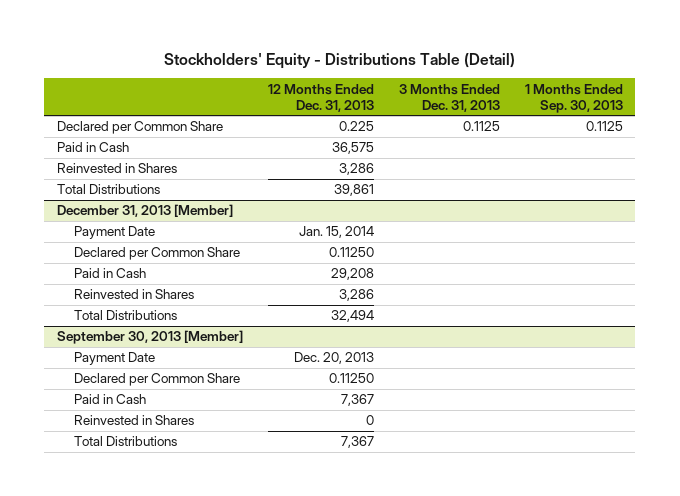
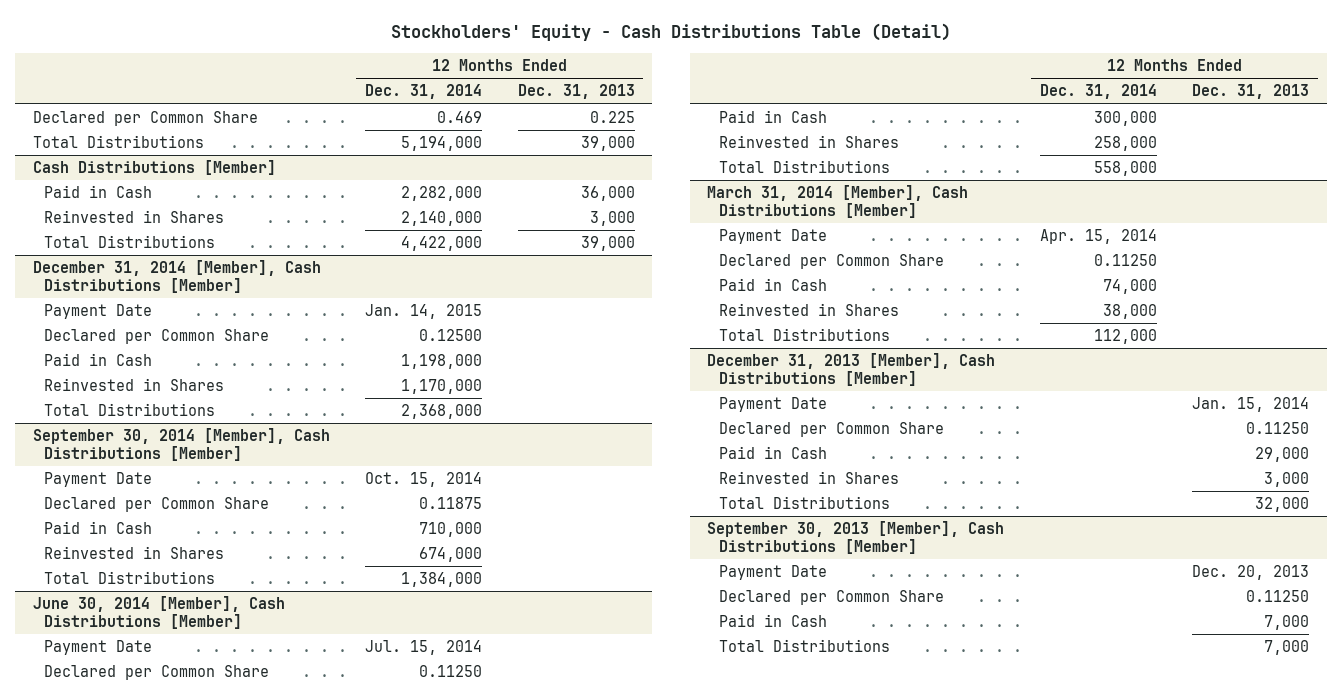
[163,52,515,69] Stockholders' Equity - Distributions Table (Detail) -> [390,23,951,42] Stockholders' Equity - Cash Distributions Table (Detail)
[398,83,500,112] 3 Months Ended Dec. 31, 2013 -> none
[524,83,623,113] 1 Months Ended Sep. 30, 2013 -> none
none -> [365,84,483,100] Dec. 31, 2014
[56,142,129,153] Paid in Cash -> none
[56,163,177,174] Reinvested in Shares -> none
[333,184,374,197] 39,861 -> [580,136,635,152] 39,000
none -> [32,160,276,176] Cash Distributions [Member]
none -> [43,185,152,199] Paid in Cash
none -> [43,210,224,224] Reinvested in Shares
none -> [43,235,215,249] Total Distributions
none -> [32,260,321,293] December 31, 2014 [Member], Cash Distributions [Member]
none -> [43,304,152,320] Payment Date
none -> [43,329,269,345] Declared per Common Share
none -> [43,353,152,367] Paid in Cash
none -> [43,378,224,392] Reinvested in Shares
none -> [43,403,215,417] Total Distributions
none -> [32,428,330,461] September 30, 2014 [Member], Cash Distributions [Member]
none -> [43,472,152,488] Payment Date
none -> [43,497,269,513] Declared per Common Share
none -> [43,521,152,535] Paid in Cash
none -> [43,546,224,560] Reinvested in Shares
none -> [43,571,215,585] Total Distributions
none -> [32,596,285,629] June 30, 2014 [Member], Cash Distributions [Member]
none -> [43,640,152,656] Payment Date
none -> [43,665,269,681] Declared per Common Share
none -> [718,110,827,124] Paid in Cash
none -> [718,135,899,149] Reinvested in Shares
none -> [718,160,890,174] Total Distributions
none -> [707,185,969,218] March 31, 2014 [Member], Cash Distributions [Member]
none -> [718,229,827,245] Payment Date
none -> [718,254,944,270] Declared per Common Share
none -> [718,278,827,292] Paid in Cash
none -> [718,303,899,317] Reinvested in Shares
none -> [718,328,890,342] Total Distributions
[56,204,233,218] December 31, 2013 [Member] -> [707,353,996,386] December 31, 2013 [Member], Cash Distributions [Member]
[330,268,374,281] 29,208 -> [1255,447,1310,463] 29,000
[338,289,374,302] 3,286 -> [1264,472,1310,488] 3,000
[330,310,374,323] 32,494 -> [1255,497,1310,513] 32,000
[56,330,243,345] September 30, 2013 [Member] -> [707,521,1005,554] September 30, 2013 [Member], Cash Distributions [Member]
[74,415,195,426] Reinvested in Shares -> none
[340,394,374,407] 7,367 -> [1264,615,1310,631] 7,000
[340,436,374,449] 7,367 -> [1264,640,1310,656] 7,000

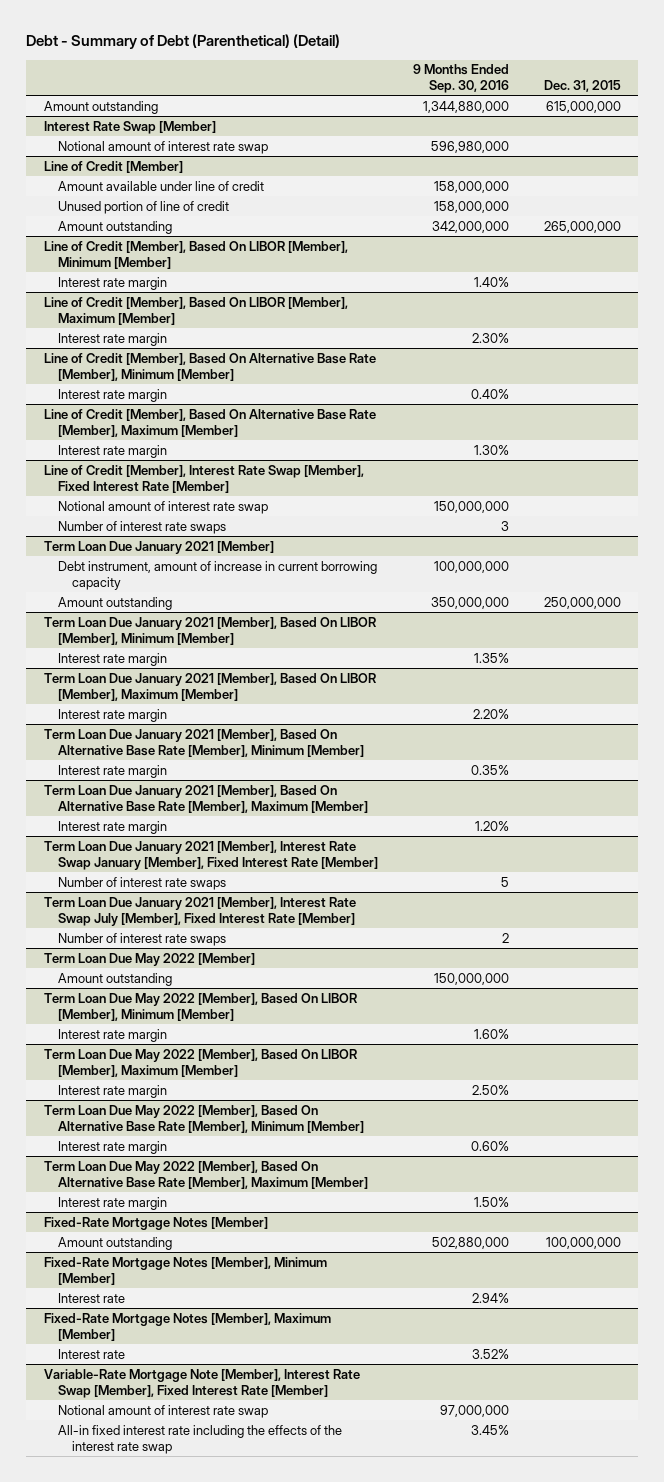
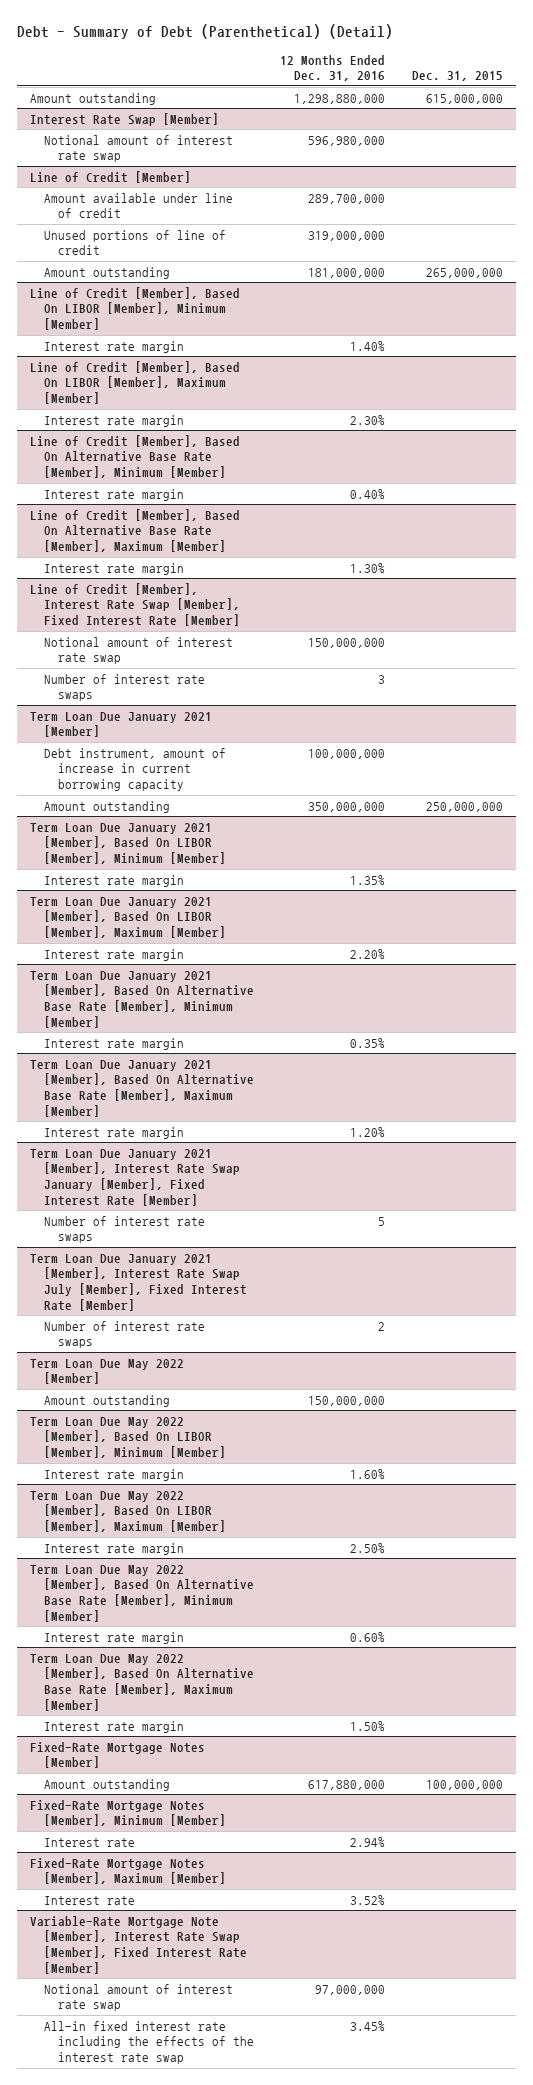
[412,64,509,94] 9 Months Ended Sep. 30, 2016 -> none
none -> [280,54,386,82] 12 Months Ended Dec. 31, 2016
[57,200,229,214] Unused portion of line of credit -> [44,229,227,256] Unused portions of line of credit

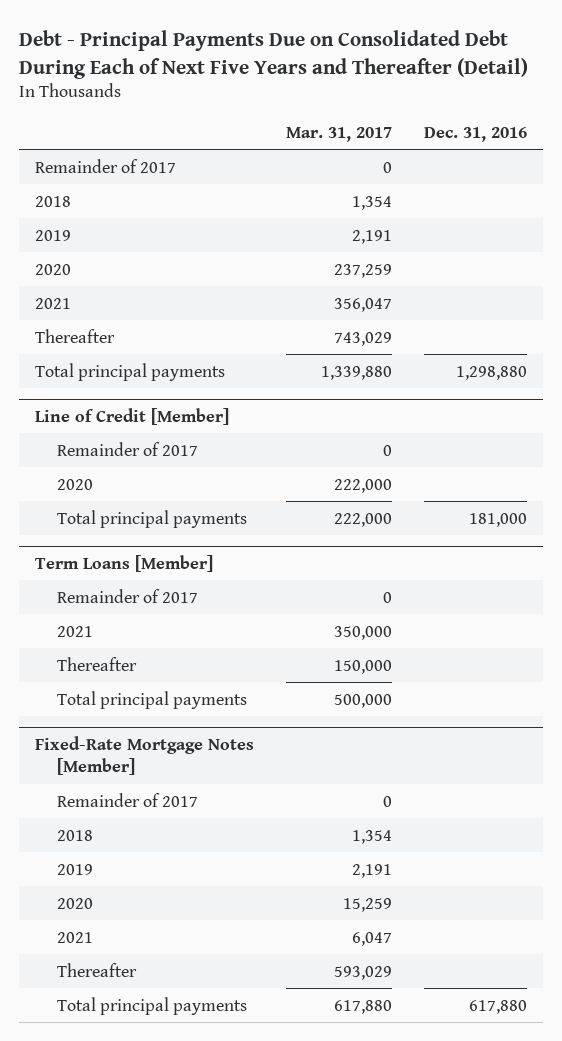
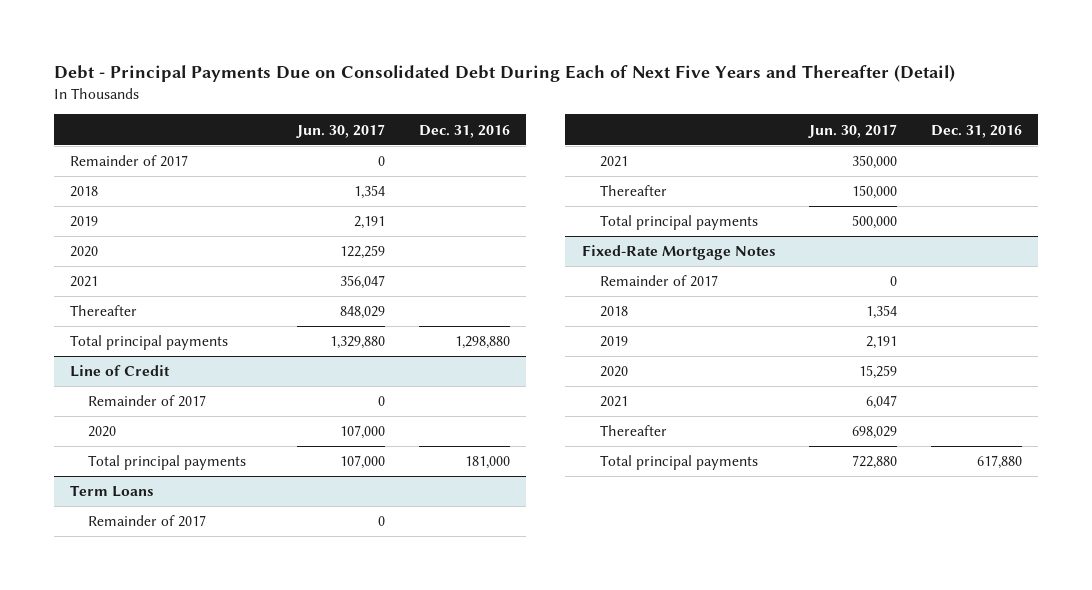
[286,126,393,142] Mar. 31, 2017 -> none
none -> [296,123,386,138] Jun. 30, 2017
[34,407,229,425] Line of Credit [Member] -> [70,365,171,378] Line of Credit
[34,554,213,572] Term Loans [Member] -> [70,485,155,498] Term Loans
[34,735,254,776] Fixed-Rate Mortgage Notes [Member] -> [582,245,777,261] Fixed-Rate Mortgage Notes

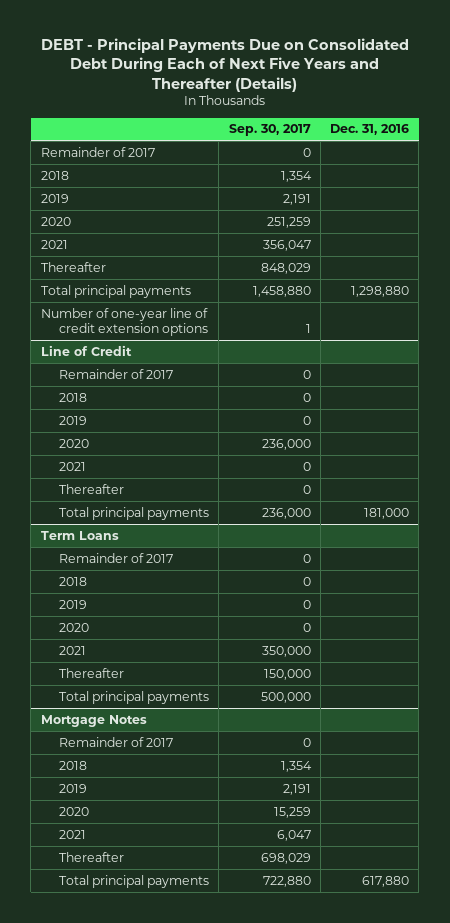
[53,64,955,82] Debt - Principal Payments Due on Consolidated Debt During Each of Next Five Years and Thereafter (Detail) -> [40,38,409,92] DEBT - Principal Payments Due on Consolidated Debt During Each of Next Five Years and Thereafter (Details)
[296,123,386,138] Jun. 30, 2017 -> none
none -> [228,124,311,137] Sep. 30, 2017
none -> [40,307,209,336] Number of one-year line of credit extension options
none -> [59,392,88,402] 2018
none -> [59,415,88,425] 2019
none -> [59,461,87,471] 2021
none -> [59,483,125,494] Thereafter
none -> [59,576,88,586] 2018
none -> [59,599,88,609] 2019
none -> [59,622,90,632] 2020
[582,245,777,261] Fixed-Rate Mortgage Notes -> [40,714,147,727] Mortgage Notes

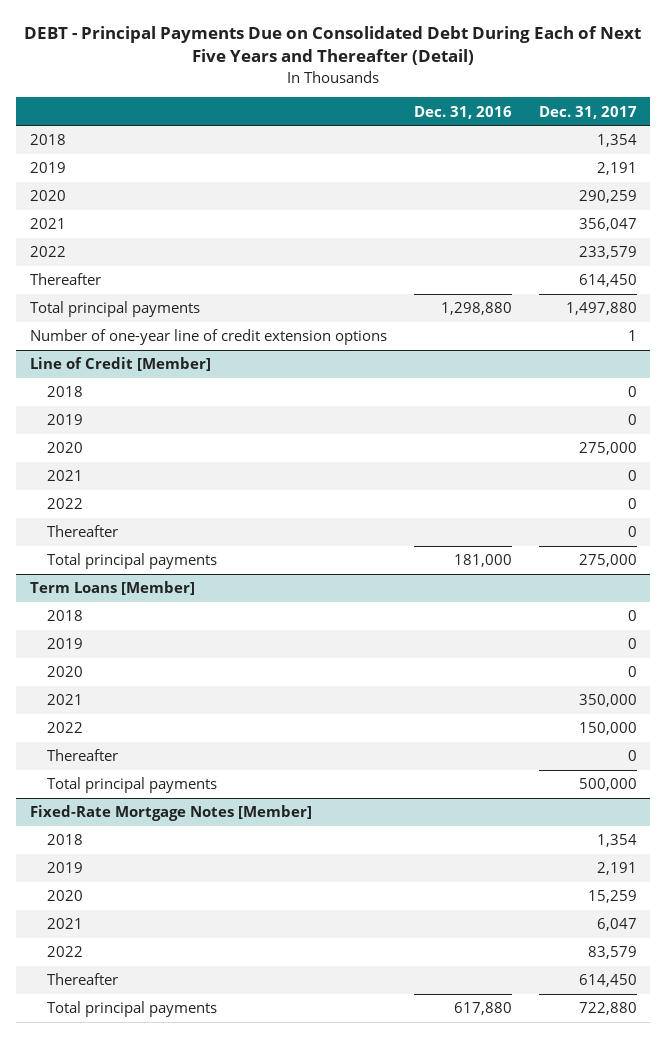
[40,38,409,92] DEBT - Principal Payments Due on Consolidated Debt During Each of Next Five Years and Thereafter (Details) -> [24,26,642,66] DEBT - Principal Payments Due on Consolidated Debt During Each of Next Five Years and Thereafter (Detail)
[228,124,311,137] Sep. 30, 2017 -> none
none -> [538,105,637,119] Dec. 31, 2017
[40,146,155,157] Remainder of 2017 -> none
none -> [29,246,66,258] 2022
[59,368,174,379] Remainder of 2017 -> none
[40,344,132,356] Line of Credit -> [29,357,211,372] Line of Credit [Member]
none -> [46,498,83,510] 2022
[59,552,174,563] Remainder of 2017 -> none
[40,530,119,540] Term Loans -> [29,581,195,596] Term Loans [Member]
none -> [46,722,83,734] 2022
[59,736,174,747] Remainder of 2017 -> none
[40,714,147,727] Mortgage Notes -> [29,805,312,822] Fixed-Rate Mortgage Notes [Member]
none -> [46,946,83,958] 2022

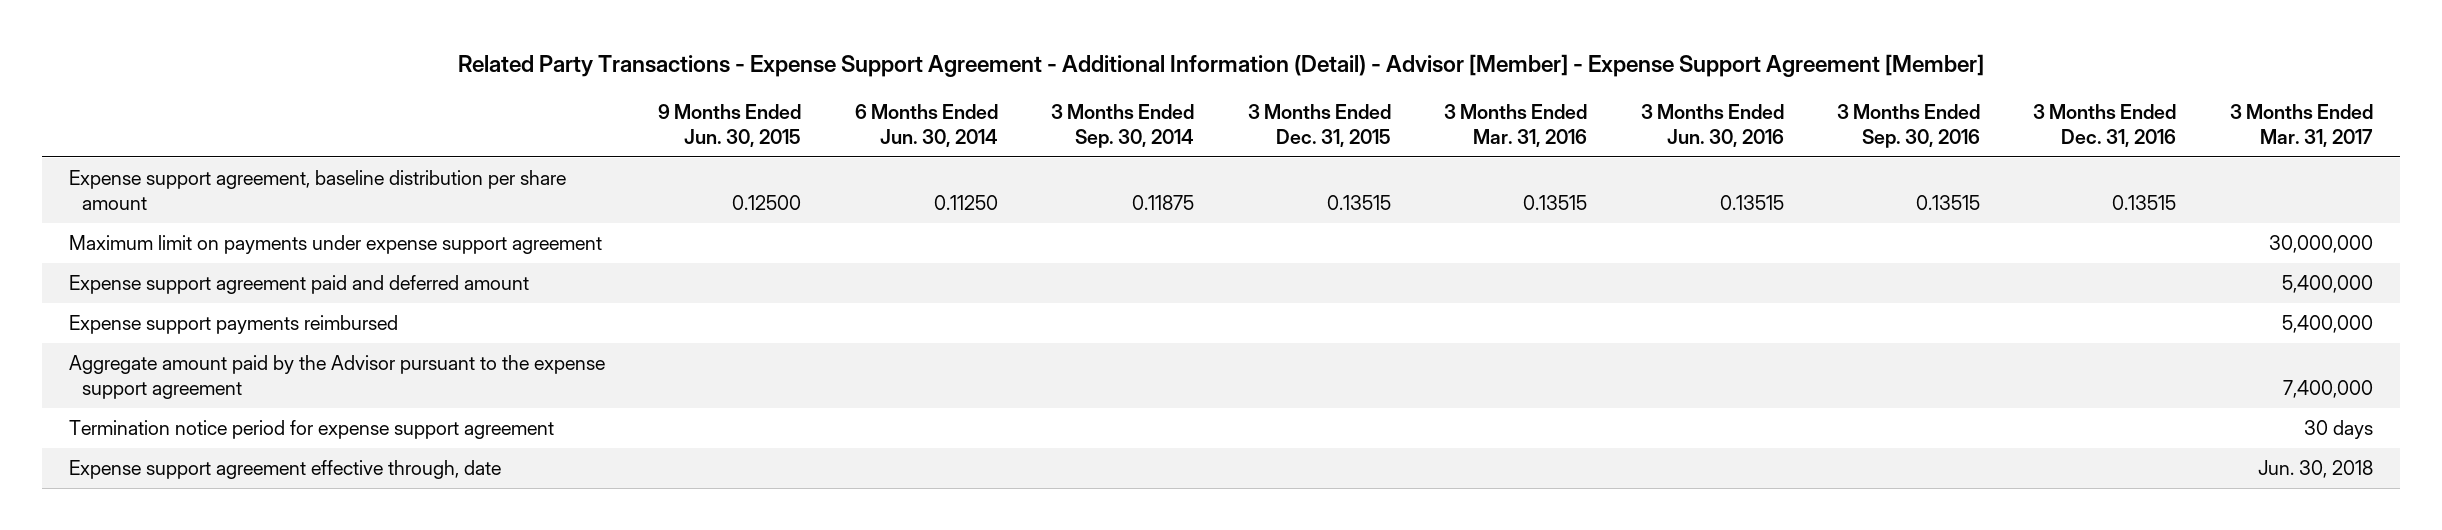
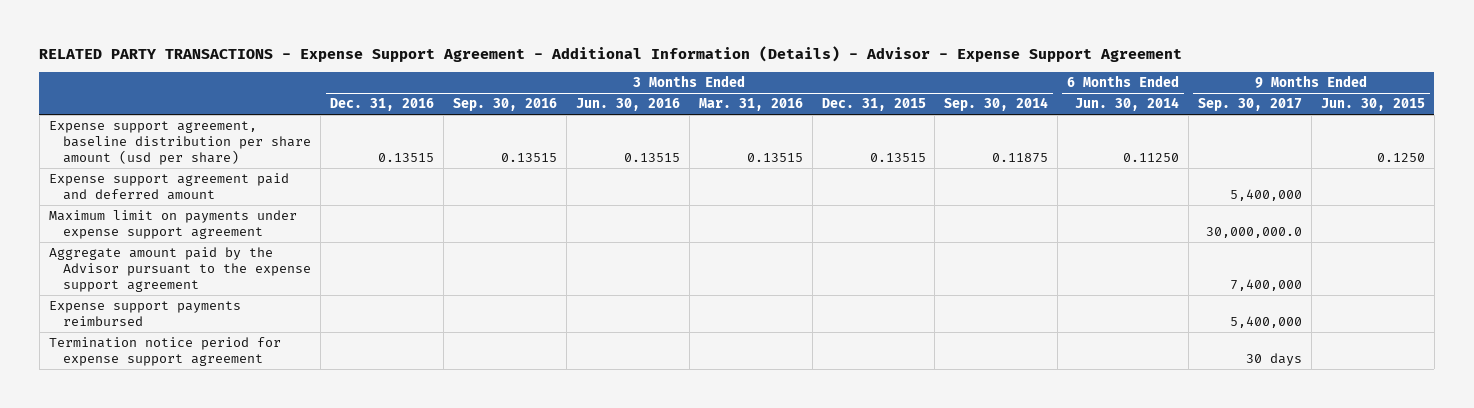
[457,54,1984,78] Related Party Transactions - Expense Support Agreement - Additional Information (Detail) - Advisor [Member] - Expense Support Agreement [Member] -> [39,46,1183,63] RELATED PARTY TRANSACTIONS - Expense Support Agreement - Additional Information (Details) - Advisor - Expense Support Agreement
[2229,103,2373,147] 3 Months Ended Mar. 31, 2017 -> none
none -> [1197,98,1302,112] Sep. 30, 2017
[68,170,566,211] Expense support agreement, baseline distribution per share amount -> [48,120,312,166] Expense support agreement, baseline distribution per share amount (usd per share)
[732,195,802,211] 0.12500 -> [1376,153,1425,163] 0.1250
[68,235,602,255] Maximum limit on payments under expense support agreement -> [48,209,297,240] Maximum limit on payments under expense support agreement
[68,315,398,335] Expense support payments reimbursed -> [48,300,241,327] Expense support payments reimbursed
[68,460,501,480] Expense support agreement effective through, date -> none

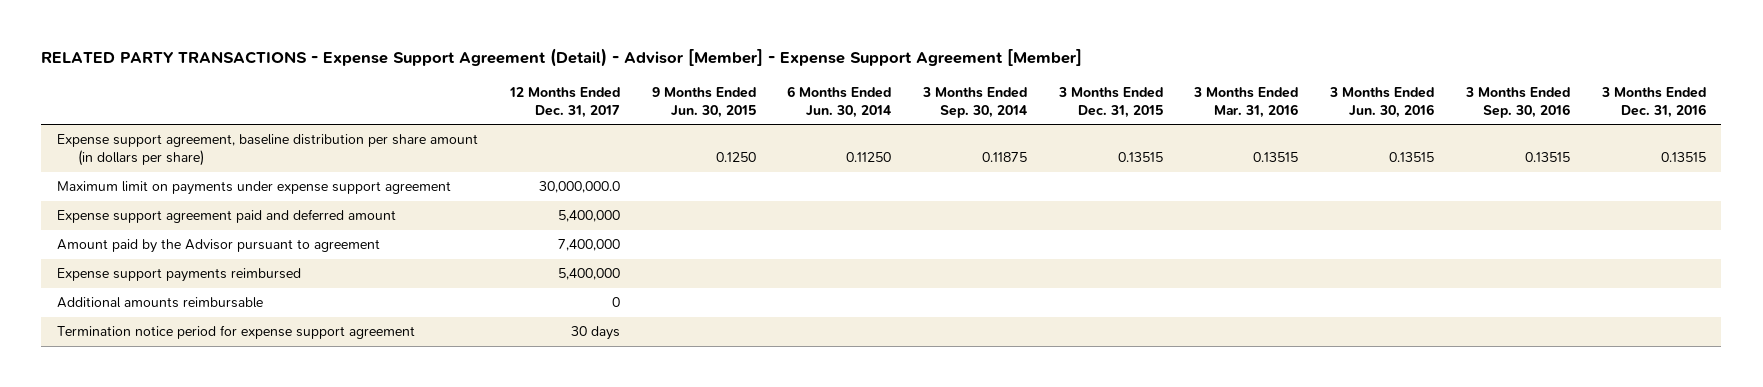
[39,46,1183,63] RELATED PARTY TRANSACTIONS - Expense Support Agreement - Additional Information (Details) - Advisor - Expense Support Agreement -> [41,48,1083,68] RELATED PARTY TRANSACTIONS - Expense Support Agreement (Detail) - Advisor [Member] - Expense Support Agreement [Member]
[1197,98,1302,112] Sep. 30, 2017 -> none
none -> [508,86,620,118] 12 Months Ended Dec. 31, 2017
[48,120,312,166] Expense support agreement, baseline distribution per share amount (usd per share) -> [57,134,479,167] Expense support agreement, baseline distribution per share amount (in dollars per share)
[48,172,289,201] Expense support agreement paid and deferred amount -> [57,209,397,224] Expense support agreement paid and deferred amount
[48,246,312,293] Aggregate amount paid by the Advisor pursuant to the expense support agreement -> [57,239,381,254] Amount paid by the Advisor pursuant to agreement
none -> [57,297,264,309] Additional amounts reimbursable

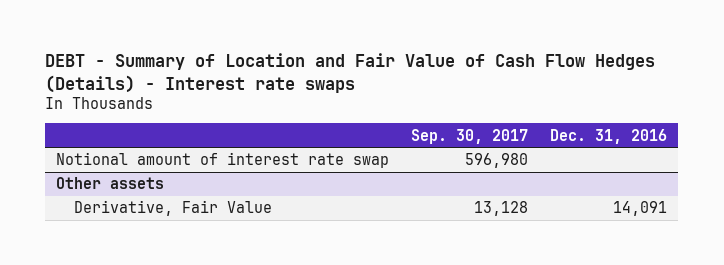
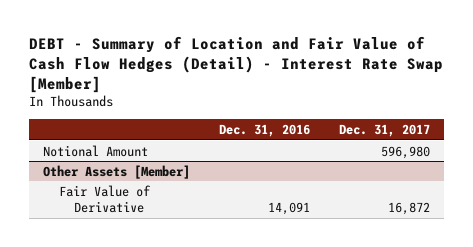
[45,53,656,93] DEBT - Summary of Location and Fair Value of Cash Flow Hedges (Details) - Interest rate swaps -> [28,35,443,93] DEBT - Summary of Location and Fair Value of Cash Flow Hedges (Detail) - Interest Rate Swap [Member]
[411,128,529,144] Sep. 30, 2017 -> none
none -> [338,123,430,137] Dec. 31, 2017
[56,152,390,169] Notional amount of interest rate swap -> [43,144,149,157] Notional Amount
[56,177,165,190] Other assets -> [43,164,191,179] Other Assets [Member]
[73,200,272,217] Derivative, Fair Value -> [58,184,151,214] Fair Value of Derivative

